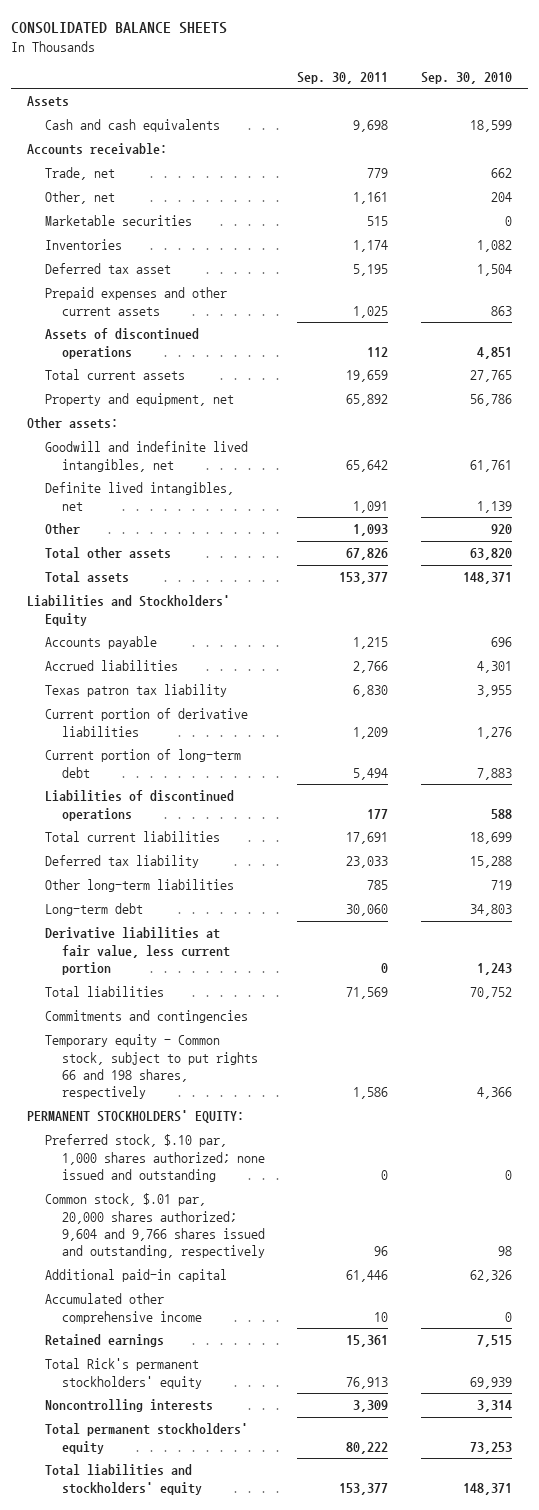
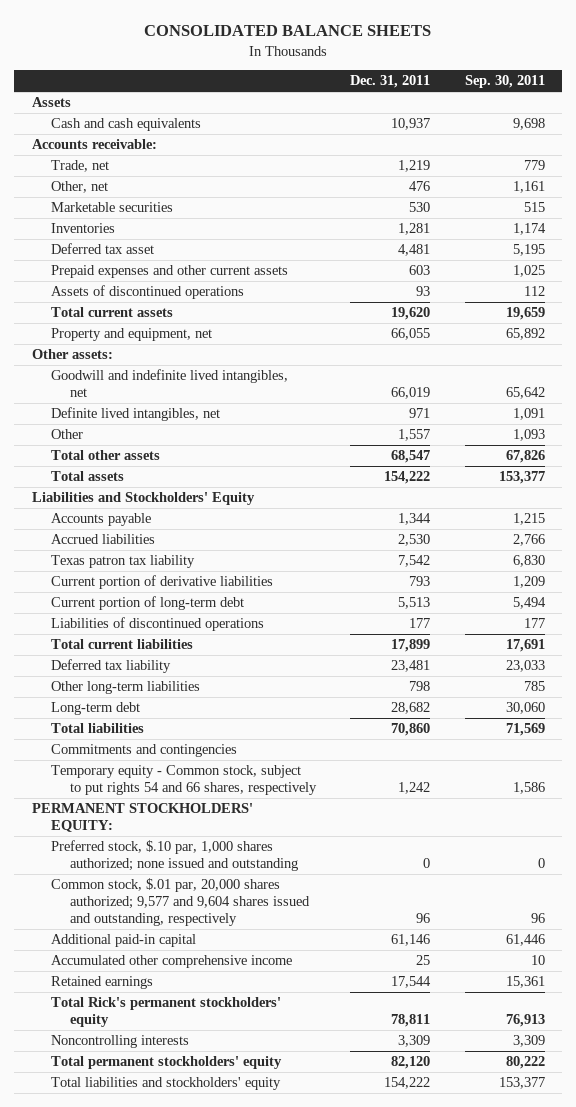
[420,71,512,84] Sep. 30, 2010 -> none
none -> [350,75,431,89] Dec. 31, 2011
[44,927,231,976] Derivative liabilities at fair value, less current portion -> none
[44,1034,259,1100] Temporary equity - Common stock, subject to put rights 66 and 198 shares, respectively -> [50,765,317,796] Temporary equity - Common stock, subject to put rights 54 and 66 shares, respectively
[44,1193,266,1259] Common stock, $.01 par, 20,000 shares authorized; 9,604 and 9,766 shares issued and outstanding, respectively -> [50,878,310,927] Common stock, $.01 par, 20,000 shares authorized; 9,577 and 9,604 shares issued and outstanding, respectively

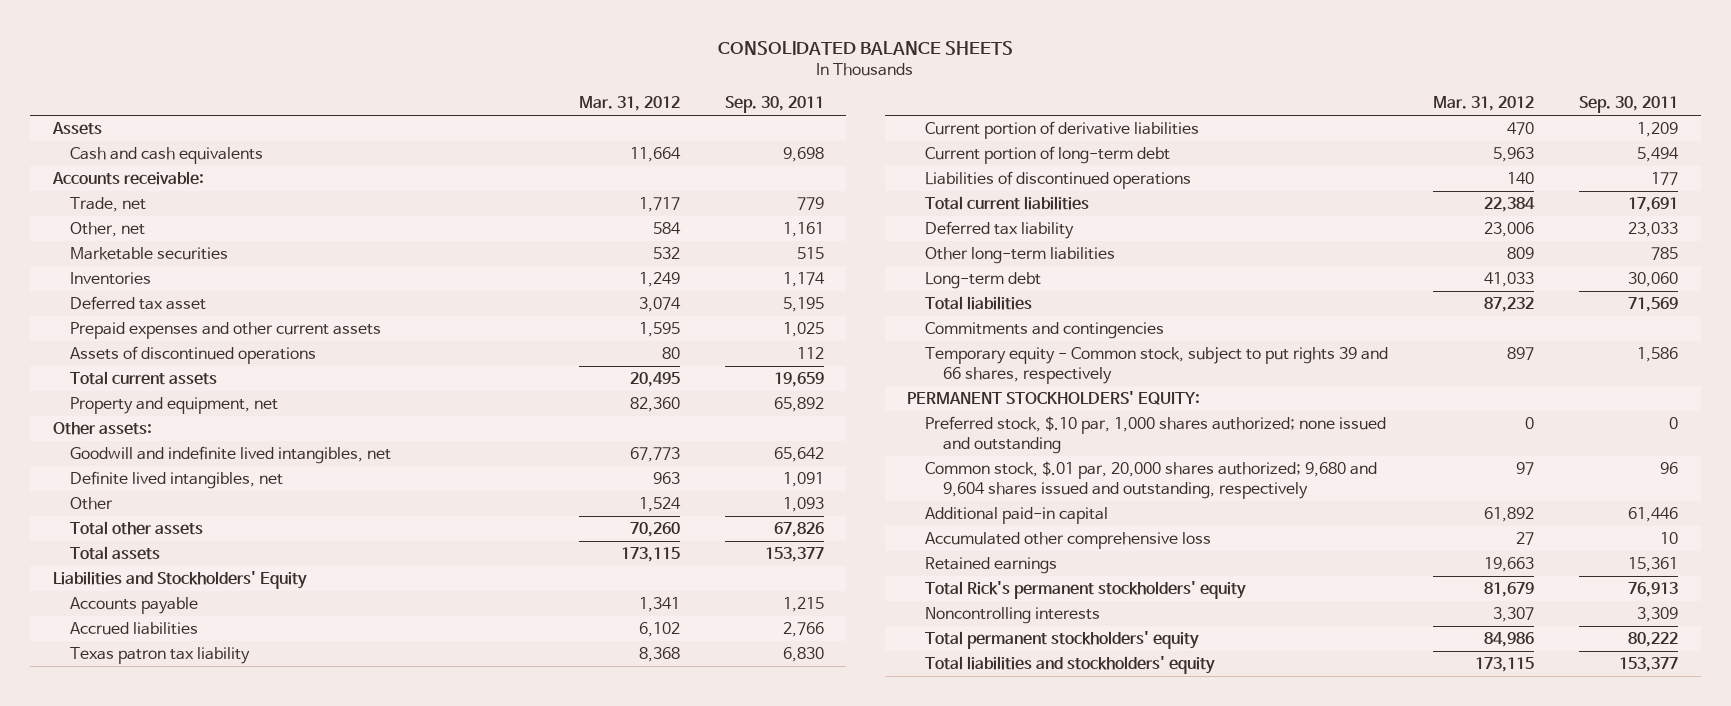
[350,75,431,89] Dec. 31, 2011 -> none
none -> [578,96,680,112] Mar. 31, 2012
[50,765,317,796] Temporary equity - Common stock, subject to put rights 54 and 66 shares, respectively -> [924,347,1388,384] Temporary equity - Common stock, subject to put rights 39 and 66 shares, respectively
[50,878,310,927] Common stock, $.01 par, 20,000 shares authorized; 9,577 and 9,604 shares issued and outstanding, respectively -> [924,461,1377,499] Common stock, $.01 par, 20,000 shares authorized; 9,680 and 9,604 shares issued and outstanding, respectively
[50,955,292,969] Accumulated other comprehensive income -> [924,532,1211,550] Accumulated other comprehensive loss

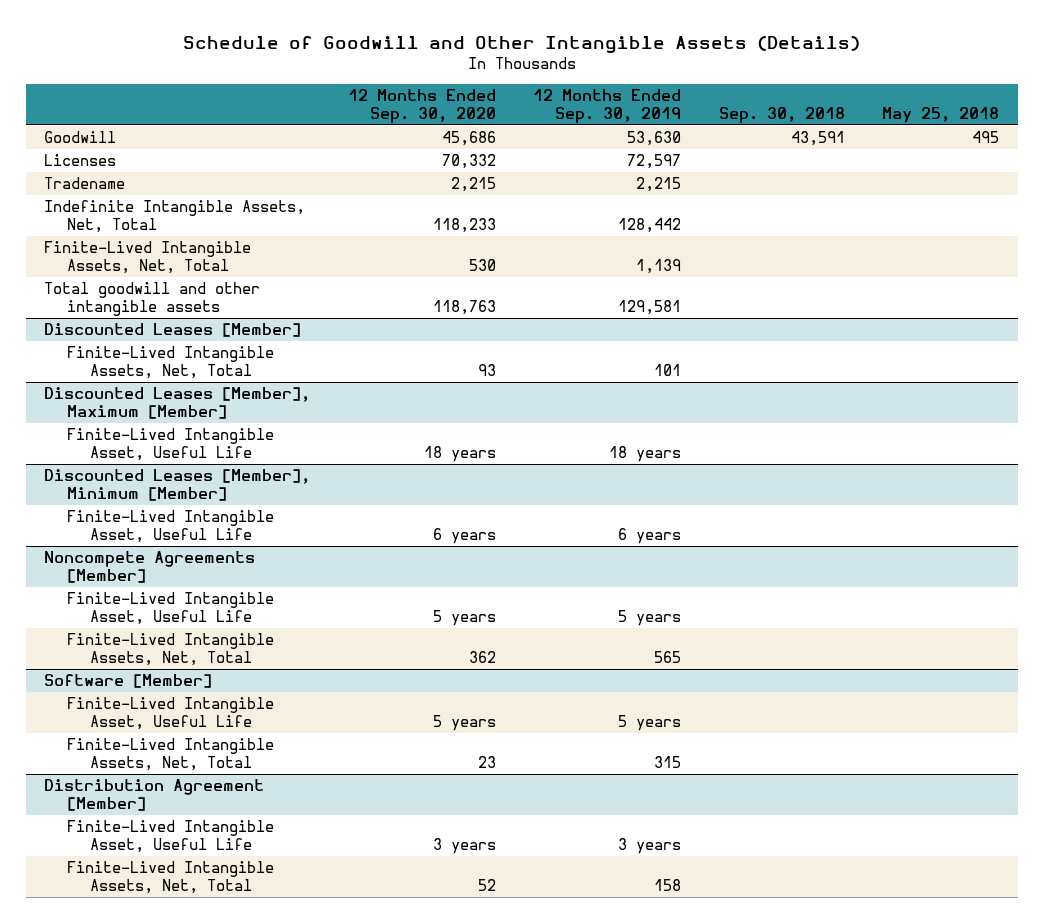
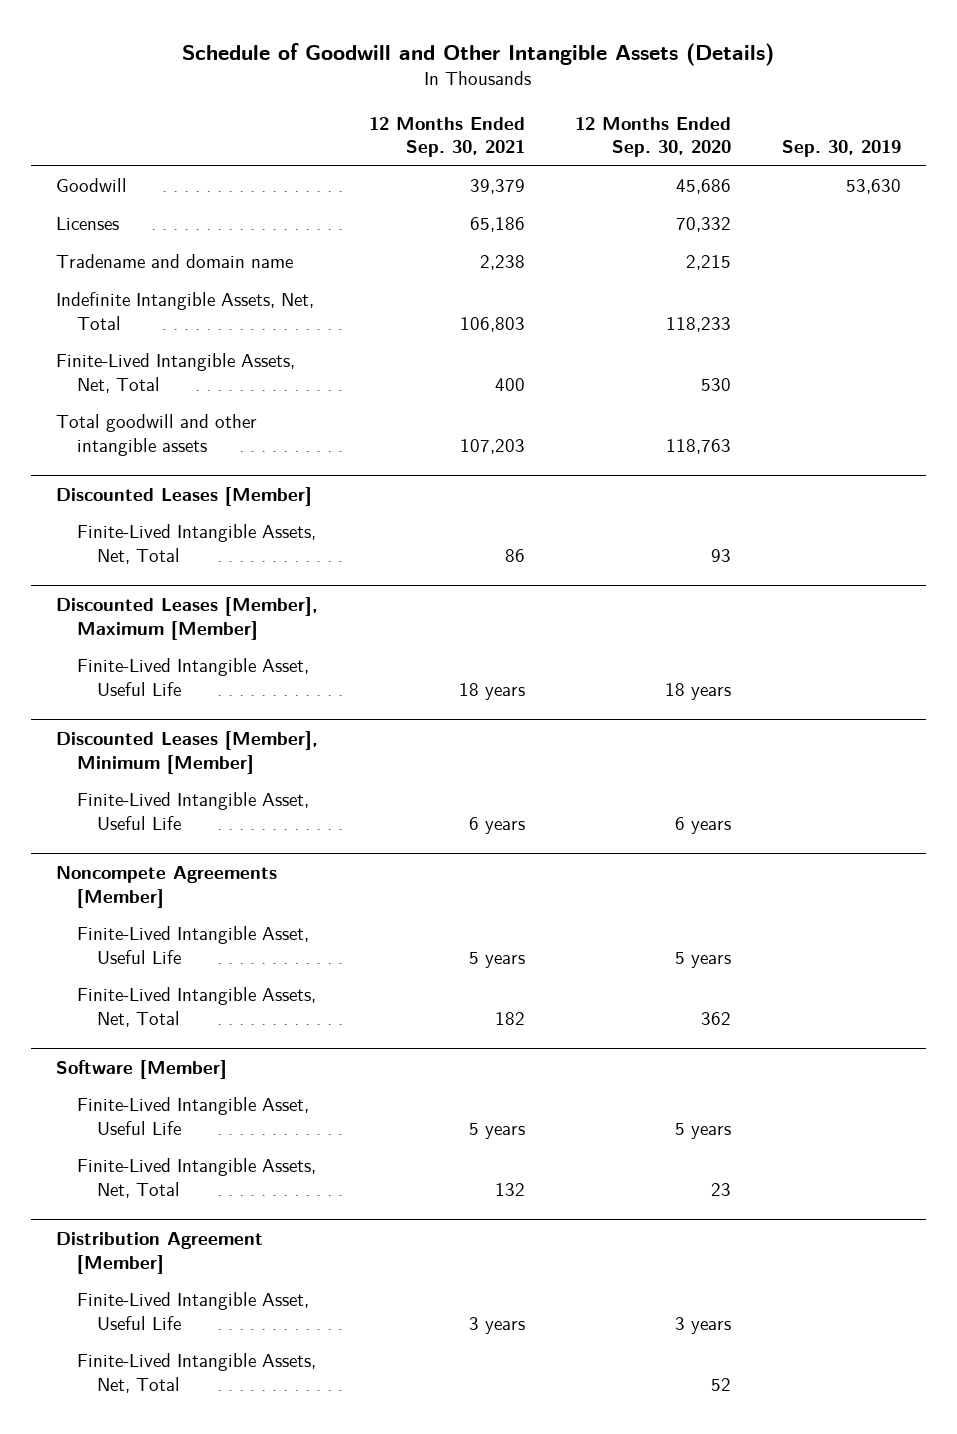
[533,89,682,124] 12 Months Ended Sep. 30, 2019 -> none
[718,107,845,124] Sep. 30, 2018 -> none
[881,107,999,124] May 25, 2018 -> none
none -> [368,116,525,158] 12 Months Ended Sep. 30, 2021
none -> [781,140,901,158] Sep. 30, 2019
[44,176,126,189] Tradename -> [55,254,293,269] Tradename and domain name

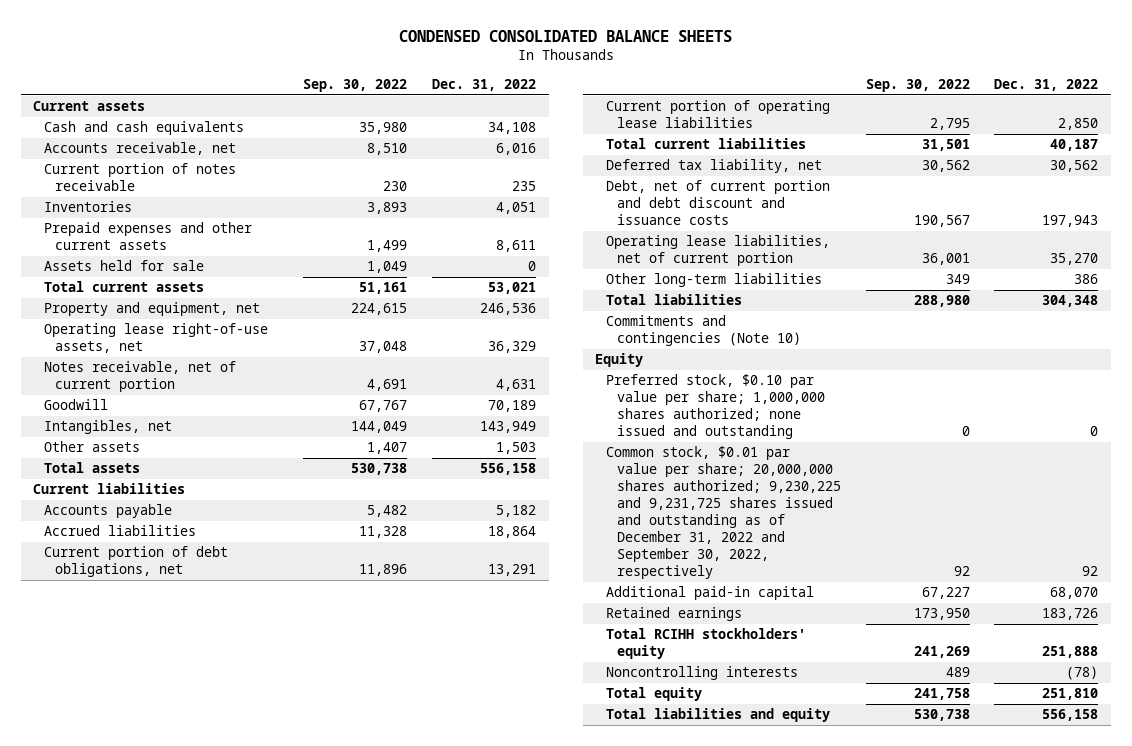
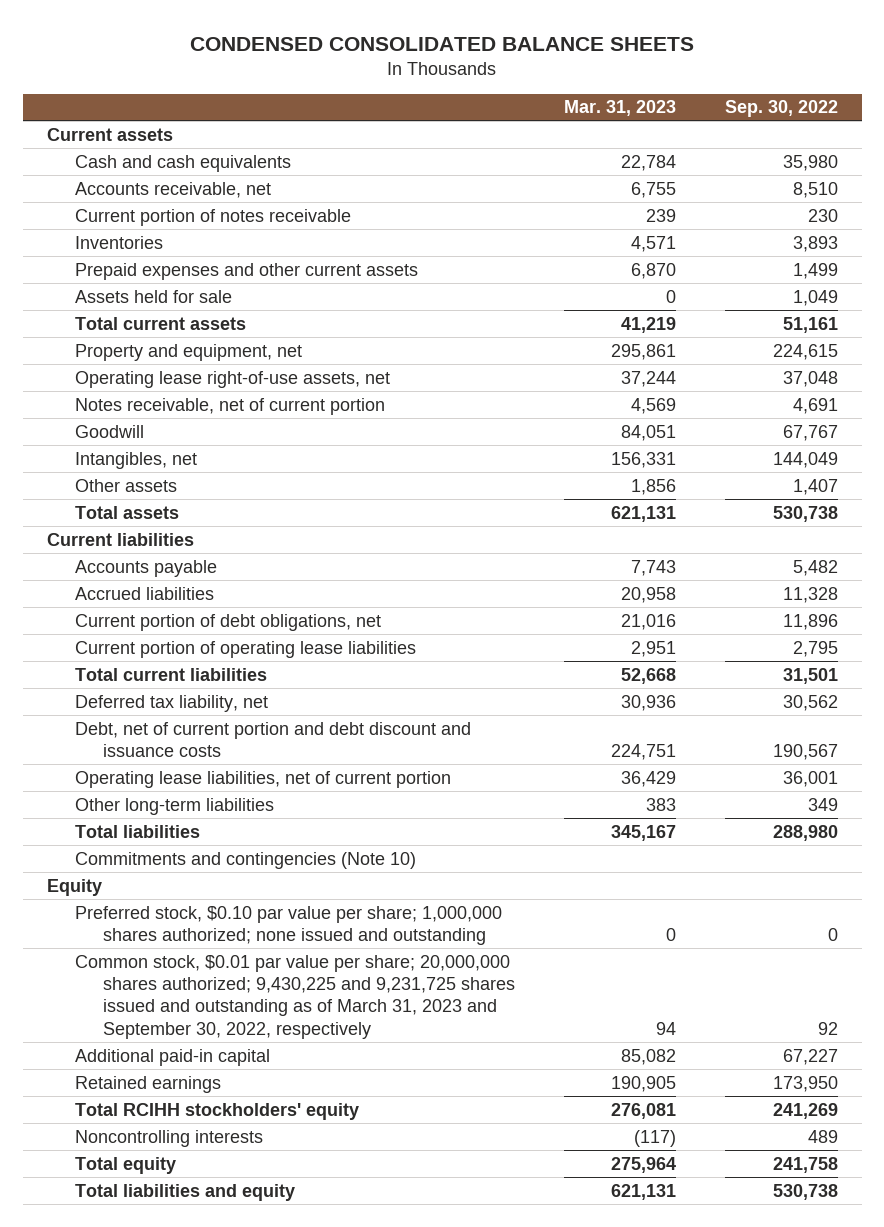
[432,79,537,92] Dec. 31, 2022 -> none
none -> [563,100,676,117] Mar. 31, 2023
[606,446,841,580] Common stock, $0.01 par value per share; 20,000,000 shares authorized; 9,230,225 and 9,231,725 shares issued and outstanding as of December 31, 2022 and September 30, 2022, respectively -> [75,954,516,1039] Common stock, $0.01 par value per share; 20,000,000 shares authorized; 9,430,225 and 9,231,725 shares issued and outstanding as of March 31, 2023 and September 30, 2022, respectively

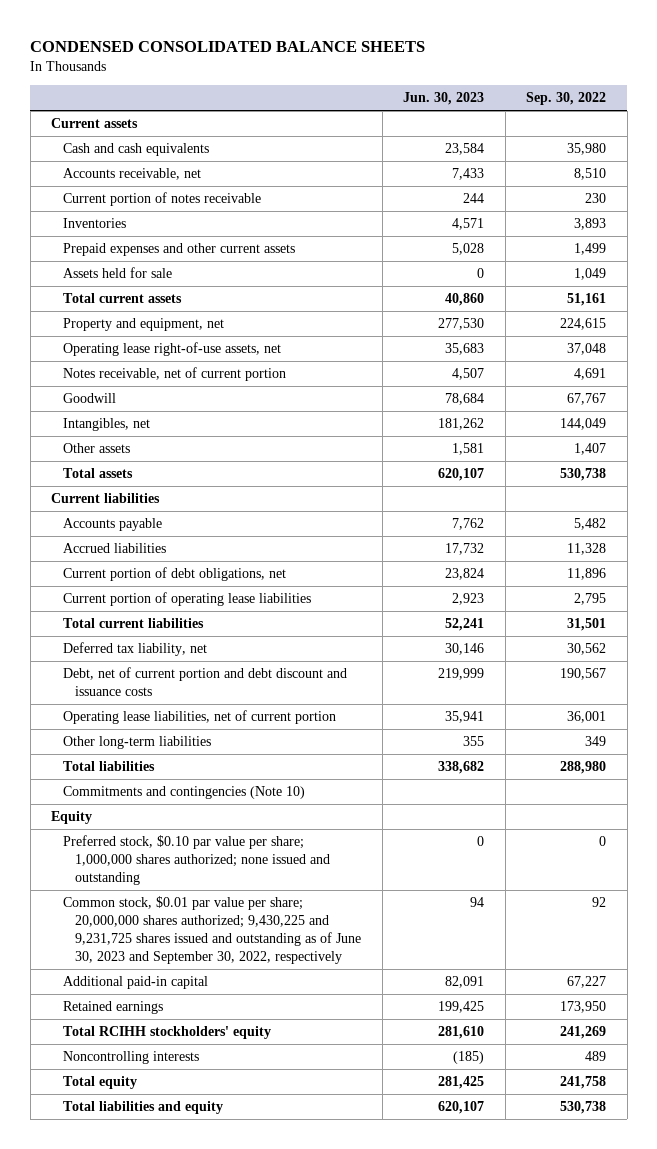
[563,100,676,117] Mar. 31, 2023 -> none
none -> [403,92,485,106] Jun. 30, 2023
[75,954,516,1039] Common stock, $0.01 par value per share; 20,000,000 shares authorized; 9,430,225 and 9,231,725 shares issued and outstanding as of March 31, 2023 and September 30, 2022, respectively -> [63,896,362,964] Common stock, $0.01 par value per share; 20,000,000 shares authorized; 9,430,225 and 9,231,725 shares issued and outstanding as of June 30, 2023 and September 30, 2022, respectively

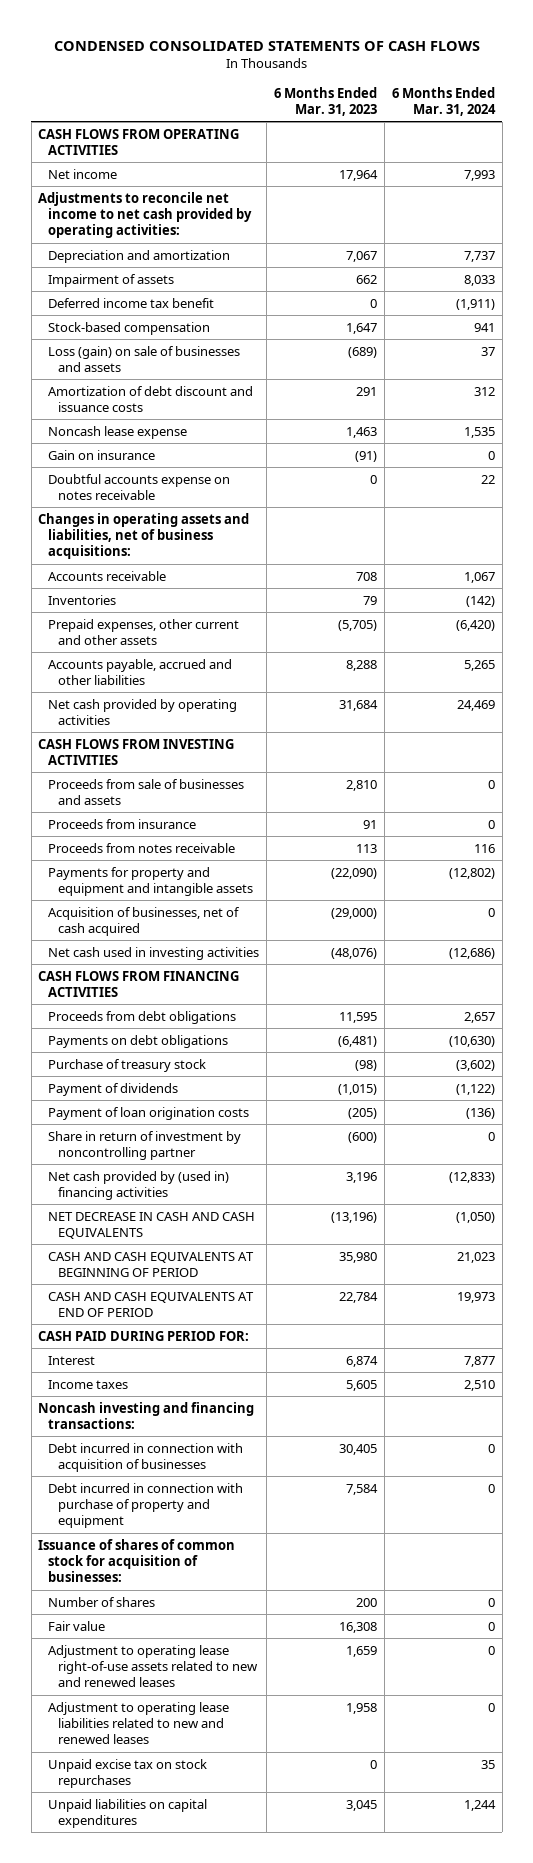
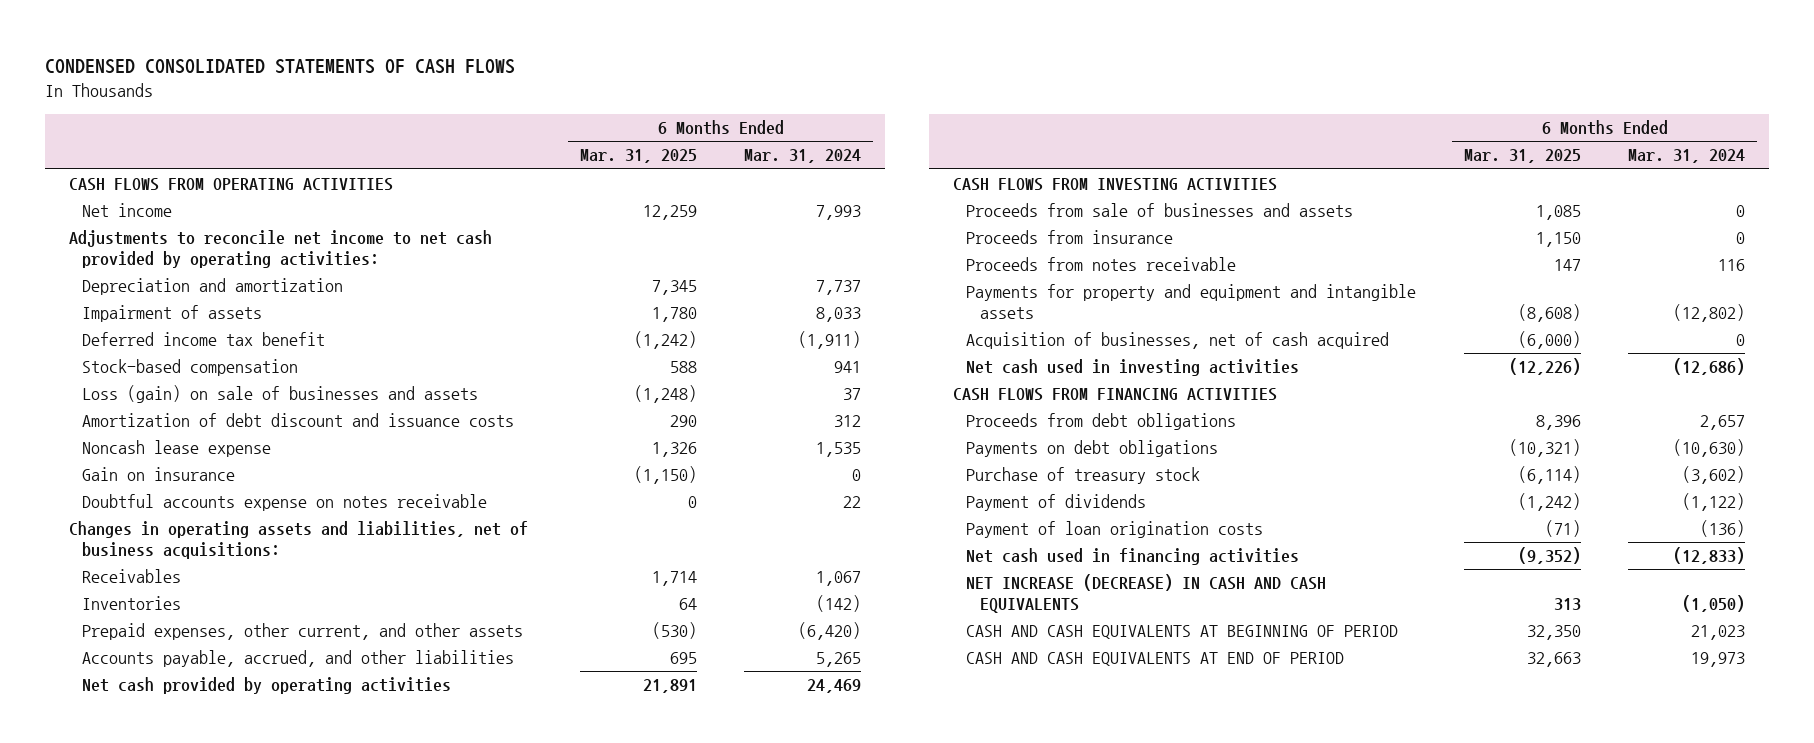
[274,86,378,116] 6 Months Ended Mar. 31, 2023 -> none
none -> [579,149,697,164] Mar. 31, 2025
[48,570,167,581] Accounts receivable -> [82,569,182,584] Receivables
[48,618,240,645] Prepaid expenses, other current and other assets -> [82,623,524,641] Prepaid expenses, other current, and other assets
[48,658,233,685] Accounts payable, accrued and other liabilities -> [82,650,515,668] Accounts payable, accrued, and other liabilities
[48,1130,242,1160] Share in return of investment by noncontrolling partner -> none
[48,1170,230,1200] Net cash provided by (used in) financing activities -> [966,548,1300,566] Net cash used in financing activities
[48,1211,256,1239] NET DECREASE IN CASH AND CASH EQUIVALENTS -> [966,574,1327,614] NET INCREASE (DECREASE) IN CASH AND CASH EQUIVALENTS
[38,1330,250,1341] CASH PAID DURING PERIOD FOR: -> none
[48,1355,96,1365] Interest -> none
[48,1379,129,1389] Income taxes -> none
[38,1401,255,1429] Noncash investing and financing transactions: -> none
[48,1442,244,1472] Debt incurred in connection with acquisition of businesses -> none
[48,1482,244,1529] Debt incurred in connection with purchase of property and equipment -> none
[38,1538,236,1583] Issuance of shares of common stock for acquisition of businesses: -> none
[48,1596,156,1607] Number of shares -> none
[48,1620,106,1631] Fair value -> none
[48,1644,259,1688] Adjustment to operating lease right-of-use assets related to new and renewed leases -> none
[48,1701,230,1745] Adjustment to operating lease liabilities related to new and renewed leases -> none
[48,1758,208,1788] Unpaid excise tax on stock repurchases -> none
[48,1798,208,1828] Unpaid liabilities on capital expenditures -> none

